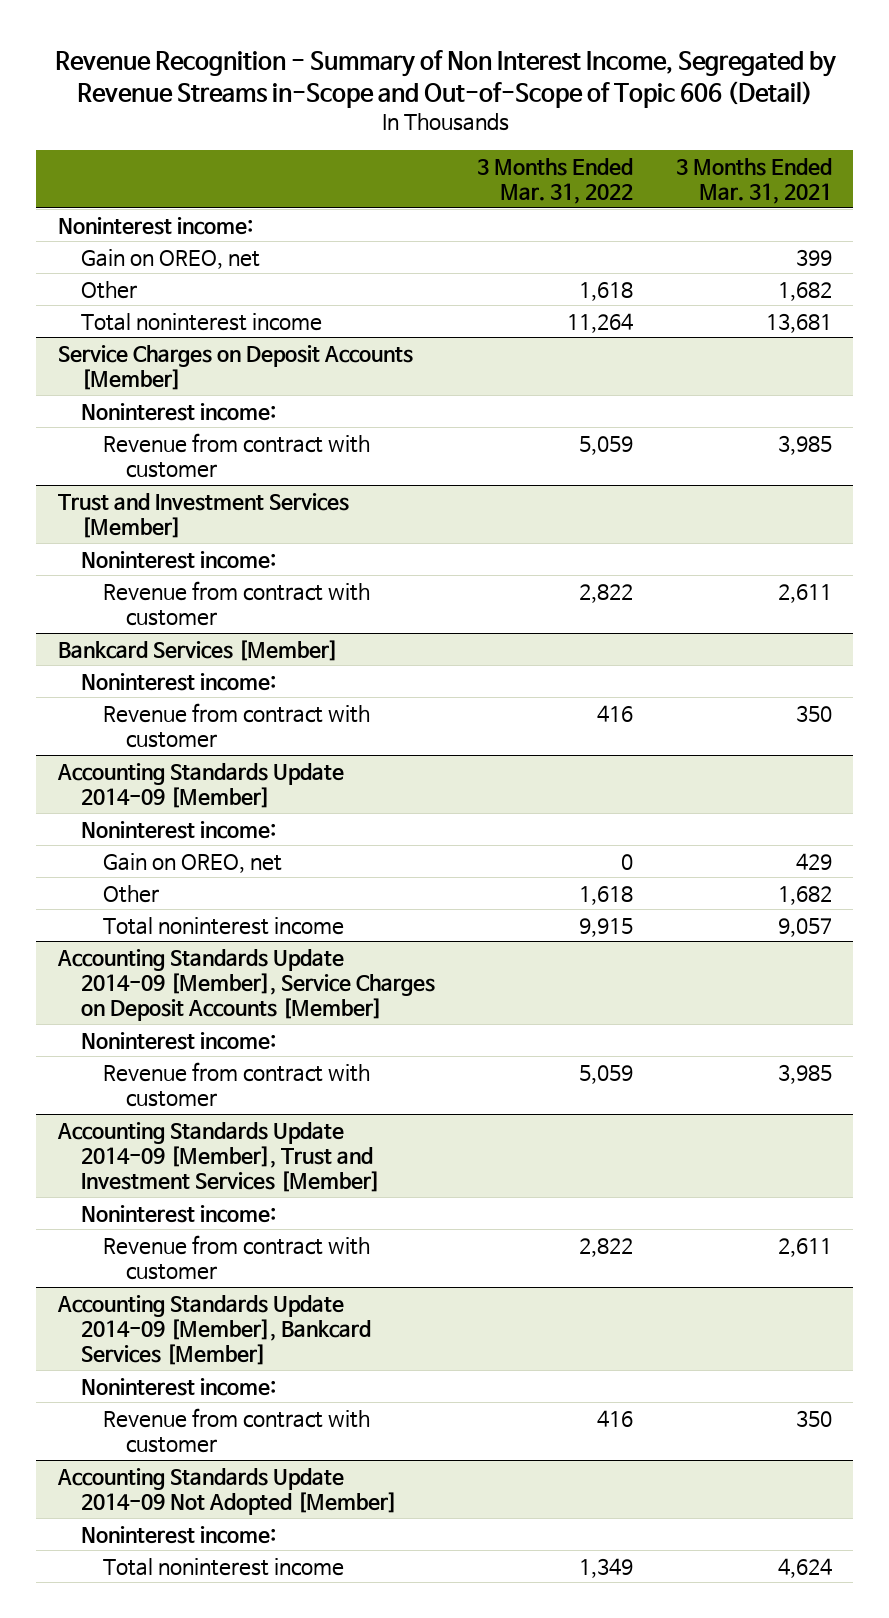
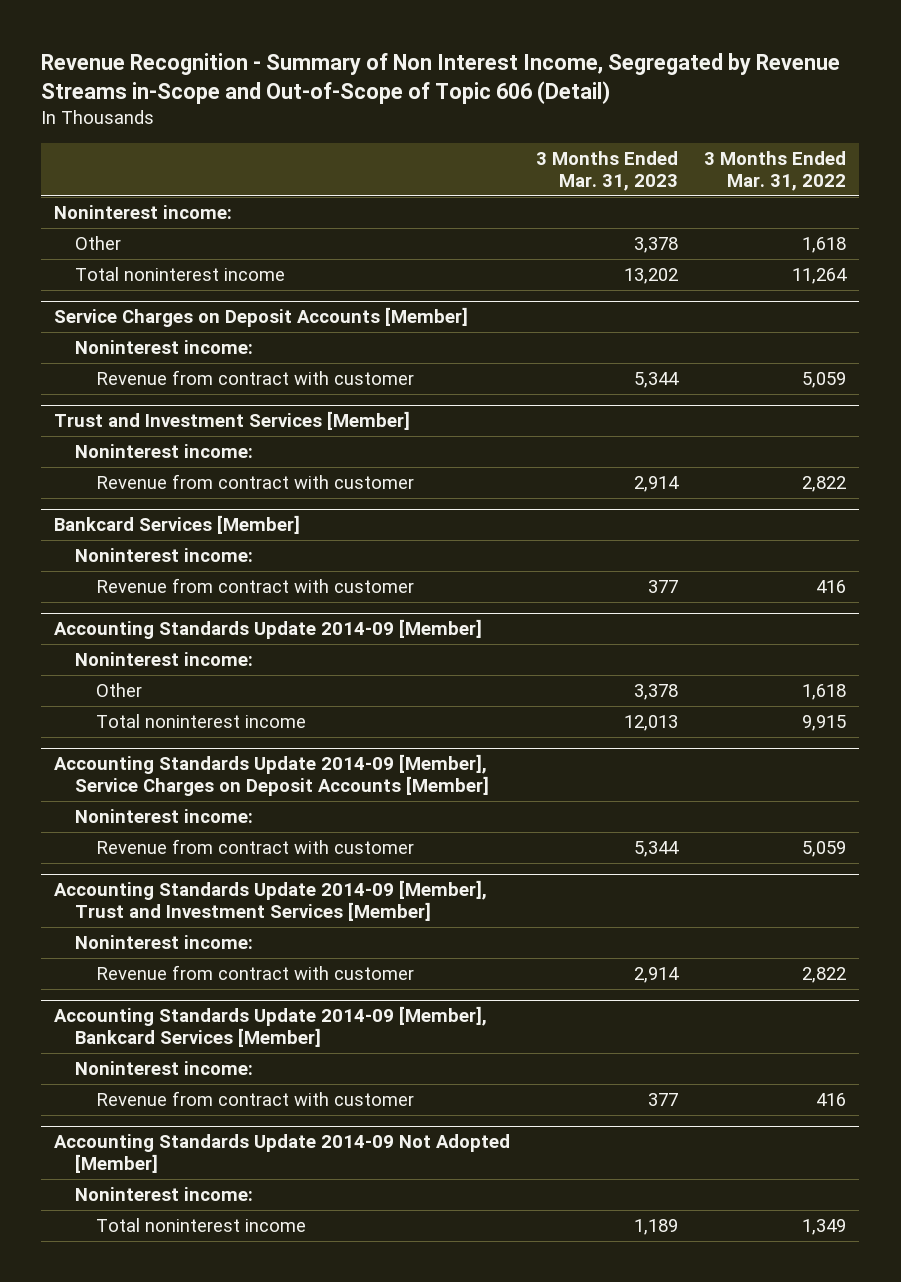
[675,157,832,204] 3 Months Ended Mar. 31, 2021 -> none
none -> [536,150,679,192] 3 Months Ended Mar. 31, 2023
[80,248,260,269] Gain on OREO, net -> none
[103,852,283,873] Gain on OREO, net -> none

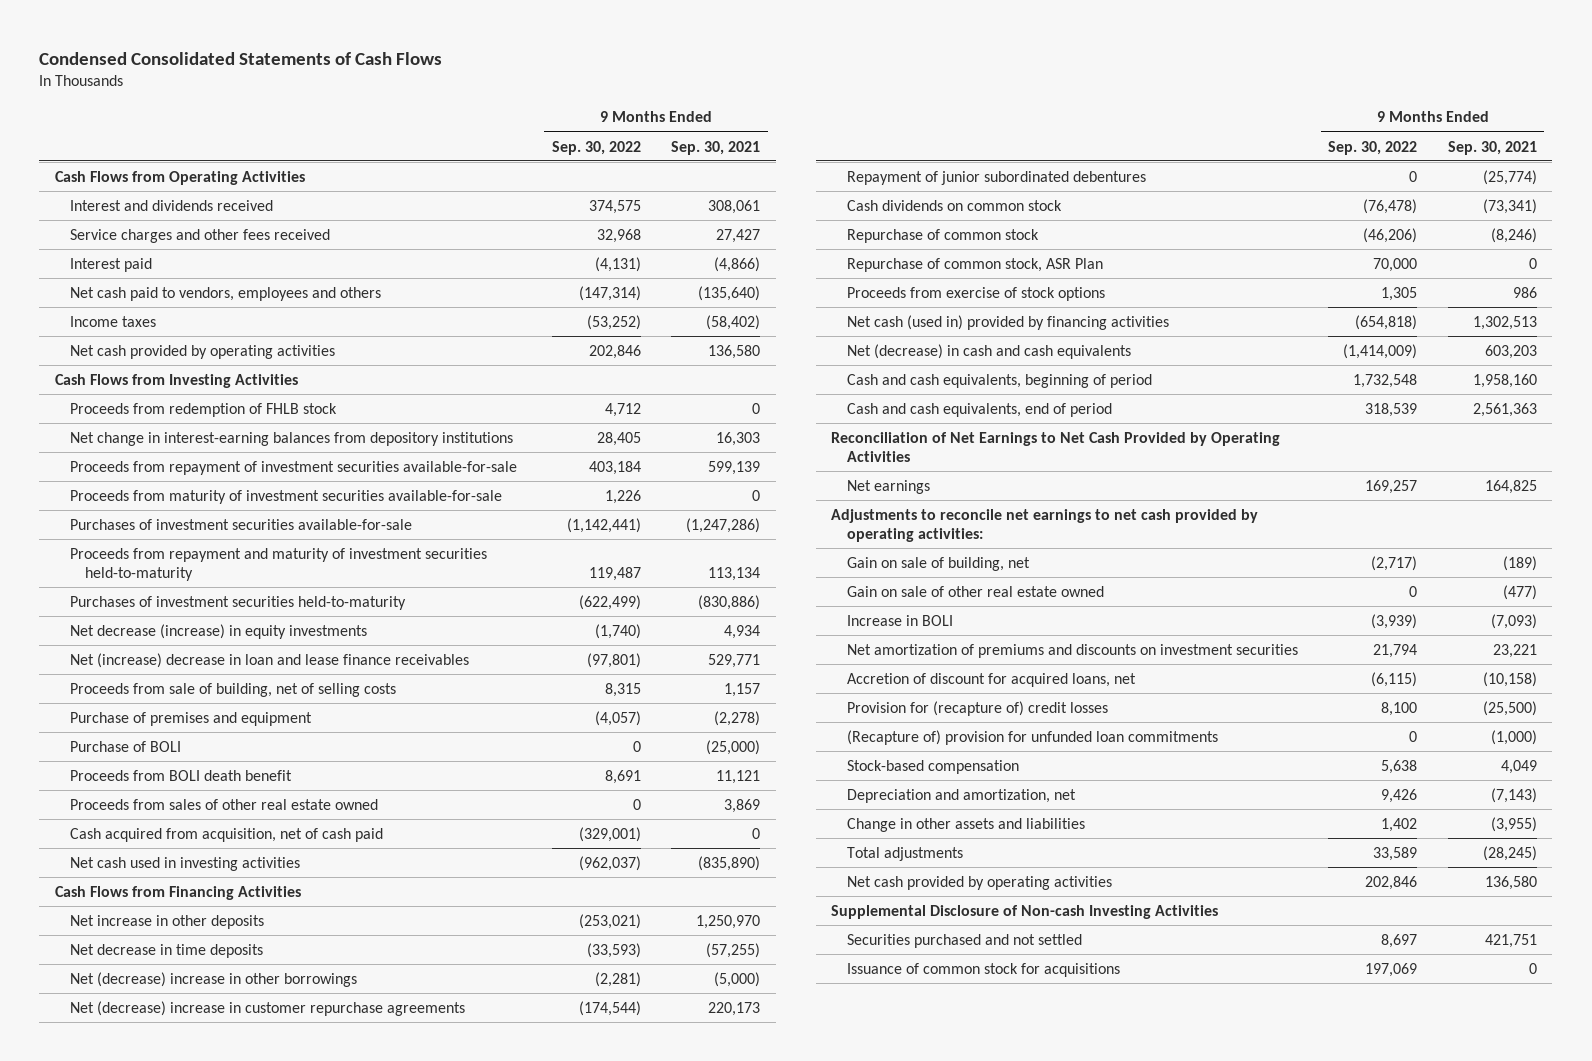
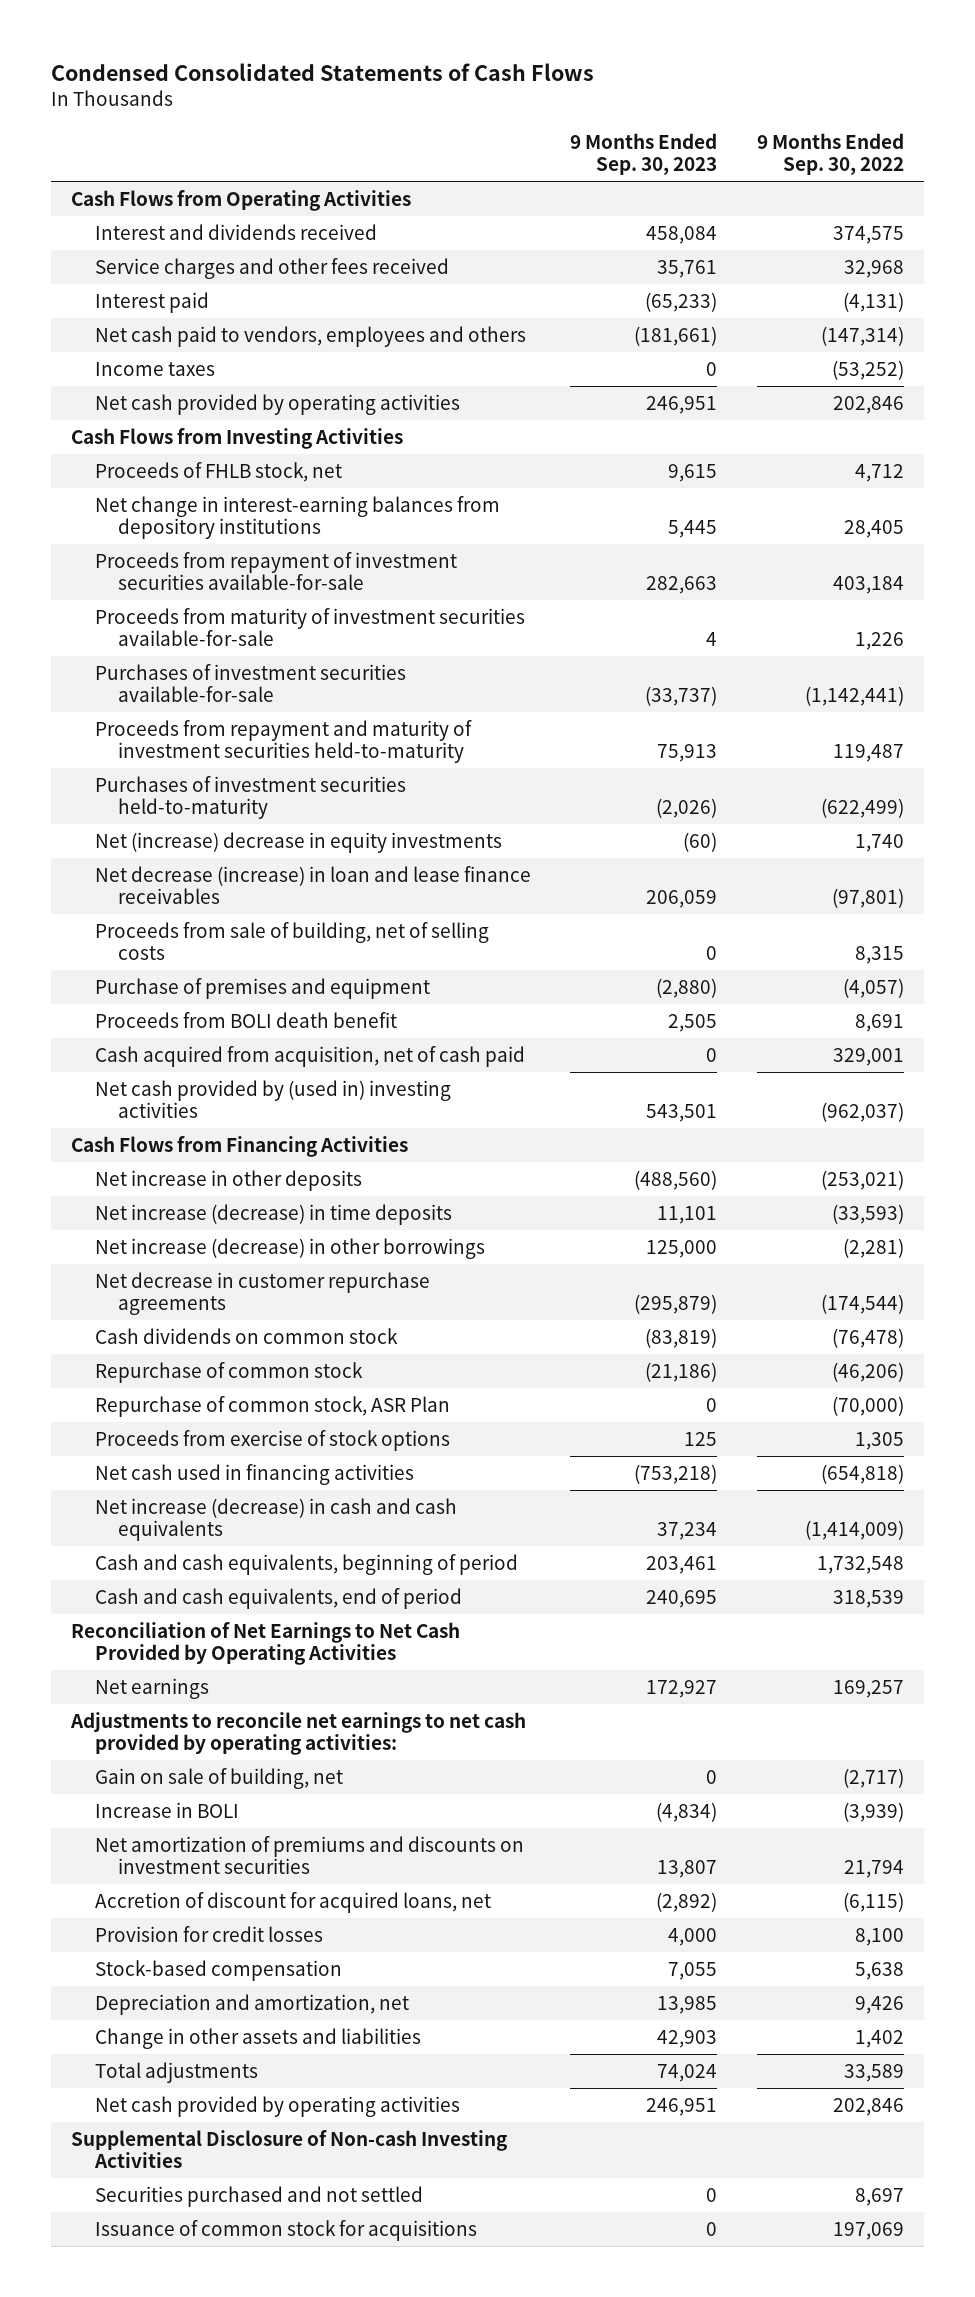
[671,140,761,155] Sep. 30, 2021 -> none
none -> [570,132,718,176] 9 Months Ended Sep. 30, 2023
[70,402,338,417] Proceeds from redemption of FHLB stock -> [94,461,342,482] Proceeds of FHLB stock, net
[70,623,368,639] Net decrease (increase) in equity investments -> [94,831,502,853] Net (increase) decrease in equity investments
[594,623,641,639] (1,740) -> [854,833,904,852] 1,740
[70,652,470,668] Net (increase) decrease in loan and lease finance receivables -> [94,865,531,905] Net decrease (increase) in loan and lease finance receivables
[70,740,182,752] Purchase of BOLI -> none
[70,798,379,810] Proceeds from sales of other real estate owned -> none
[578,826,641,842] (329,001) -> [832,1047,904,1066] 329,001
[70,856,301,871] Net cash used in investing activities -> [94,1079,451,1119] Net cash provided by (used in) investing activities
[846,170,1146,185] Repayment of junior subordinated debentures -> none
[70,943,264,958] Net decrease in time deposits -> [94,1203,452,1225] Net increase (decrease) in time deposits
[70,971,358,987] Net (decrease) increase in other borrowings -> [94,1237,485,1259] Net increase (decrease) in other borrowings
[70,1000,466,1016] Net (decrease) increase in customer repurchase agreements -> [94,1271,430,1316] Net decrease in customer repurchase agreements
[1373,257,1418,272] 70,000 -> [831,1395,904,1416] (70,000)
[846,314,1169,330] Net cash (used in) provided by financing activities -> [94,1463,414,1485] Net cash used in financing activities
[846,343,1131,359] Net (decrease) in cash and cash equivalents -> [94,1497,457,1542] Net increase (decrease) in cash and cash equivalents
[846,585,1104,597] Gain on sale of other real estate owned -> none
[846,729,1218,745] (Recapture of) provision for unfunded loan commitments -> none
[846,700,1108,716] Provision for (recapture of) credit losses -> [94,1925,323,1942] Provision for credit losses

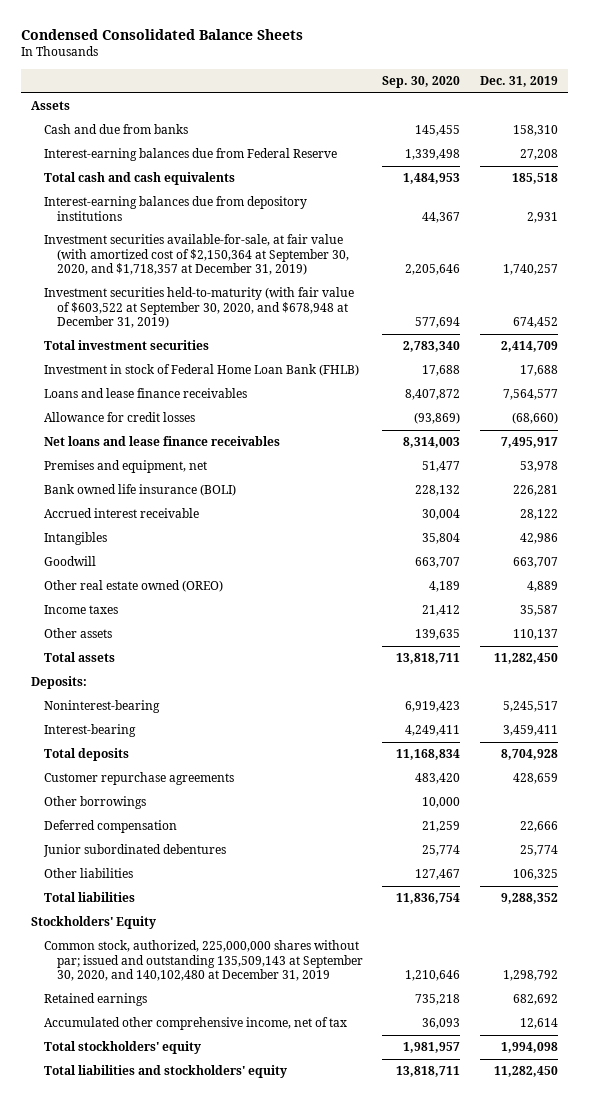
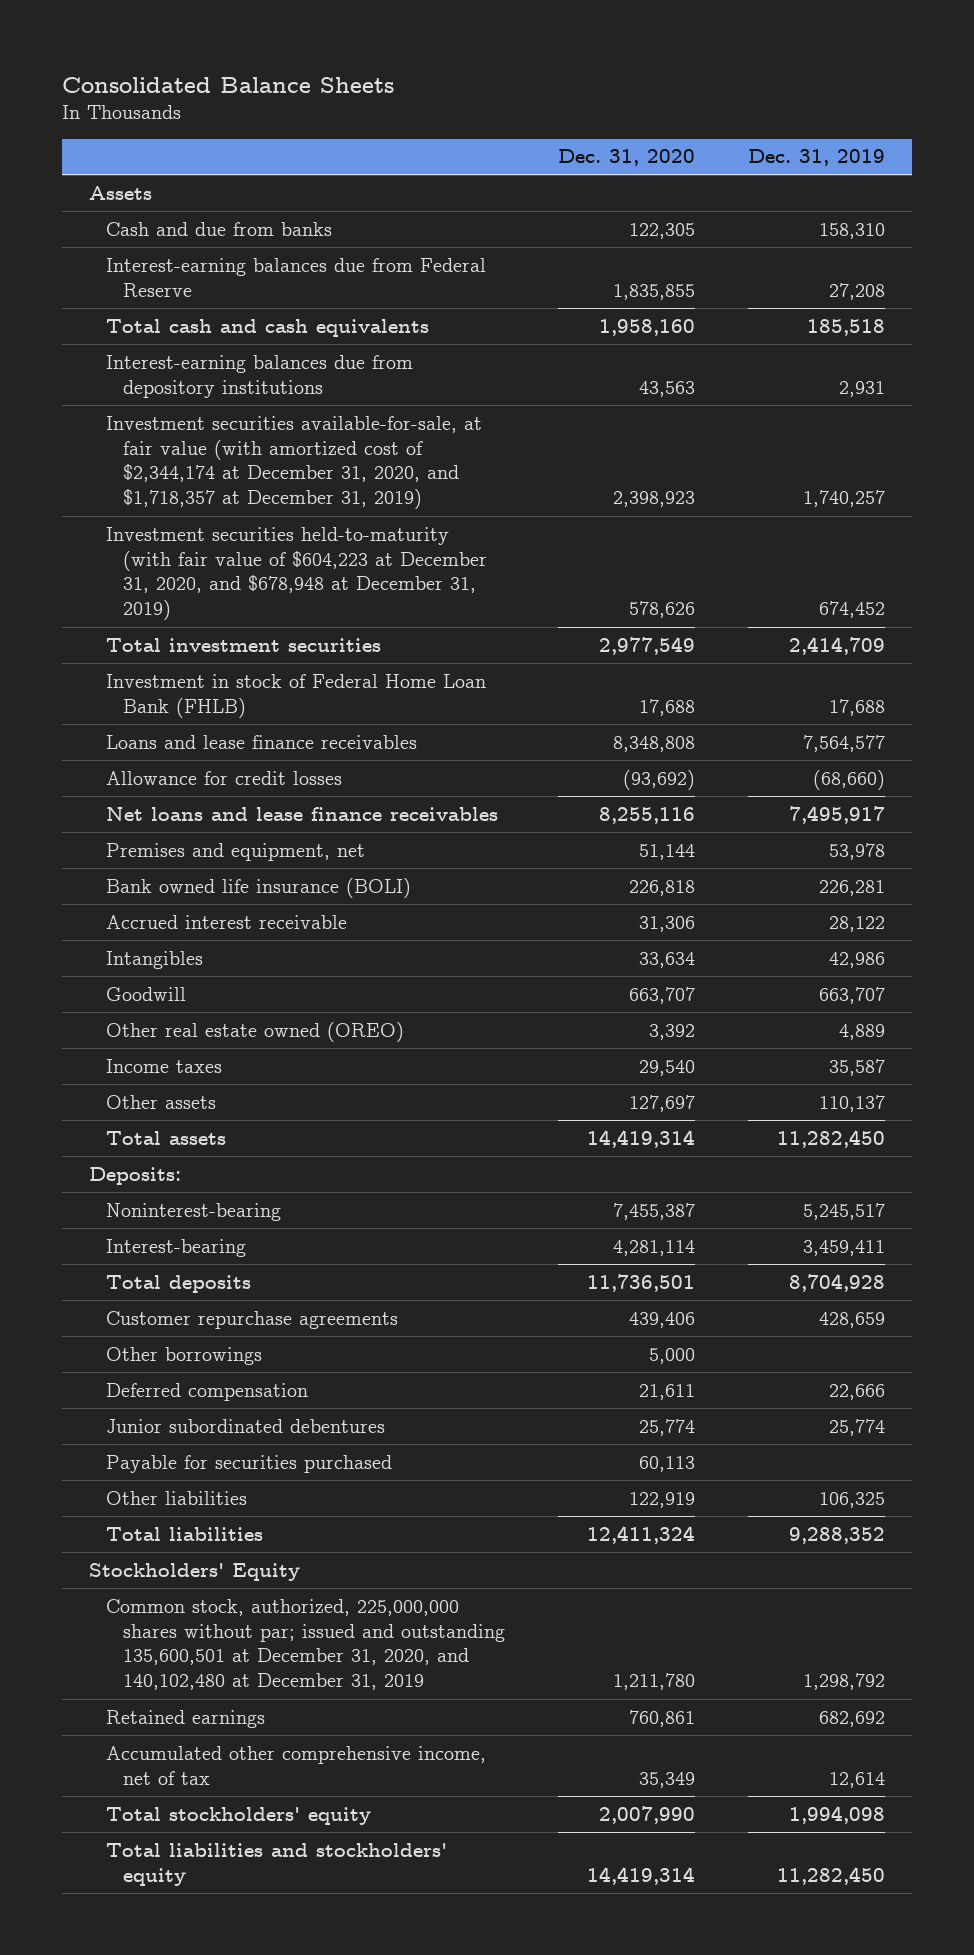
[20,28,303,40] Condensed Consolidated Balance Sheets -> [62,76,395,93] Consolidated Balance Sheets
[382,76,461,89] Sep. 30, 2020 -> none
none -> [557,149,695,167] Dec. 31, 2020
[43,234,349,276] Investment securities available-for-sale, at fair value (with amortized cost of $2,150,364 at September 30, 2020, and $1,718,357 at December 31, 2019) -> [105,415,482,510] Investment securities available-for-sale, at fair value (with amortized cost of $2,344,174 at December 31, 2020, and $1,718,357 at December 31, 2019)
[43,287,354,329] Investment securities held-to-maturity (with fair value of $603,522 at September 30, 2020, and $678,948 at December 31, 2019) -> [105,526,487,621] Investment securities held-to-maturity (with fair value of $604,223 at December 31, 2020, and $678,948 at December 31, 2019)
none -> [105,1454,392,1473] Payable for securities purchased
[43,940,363,982] Common stock, authorized, 225,000,000 shares without par; issued and outstanding 135,509,143 at September 30, 2020, and 140,102,480 at December 31, 2019 -> [105,1598,505,1691] Common stock, authorized, 225,000,000 shares without par; issued and outstanding 135,600,501 at December 31, 2020, and 140,102,480 at December 31, 2019

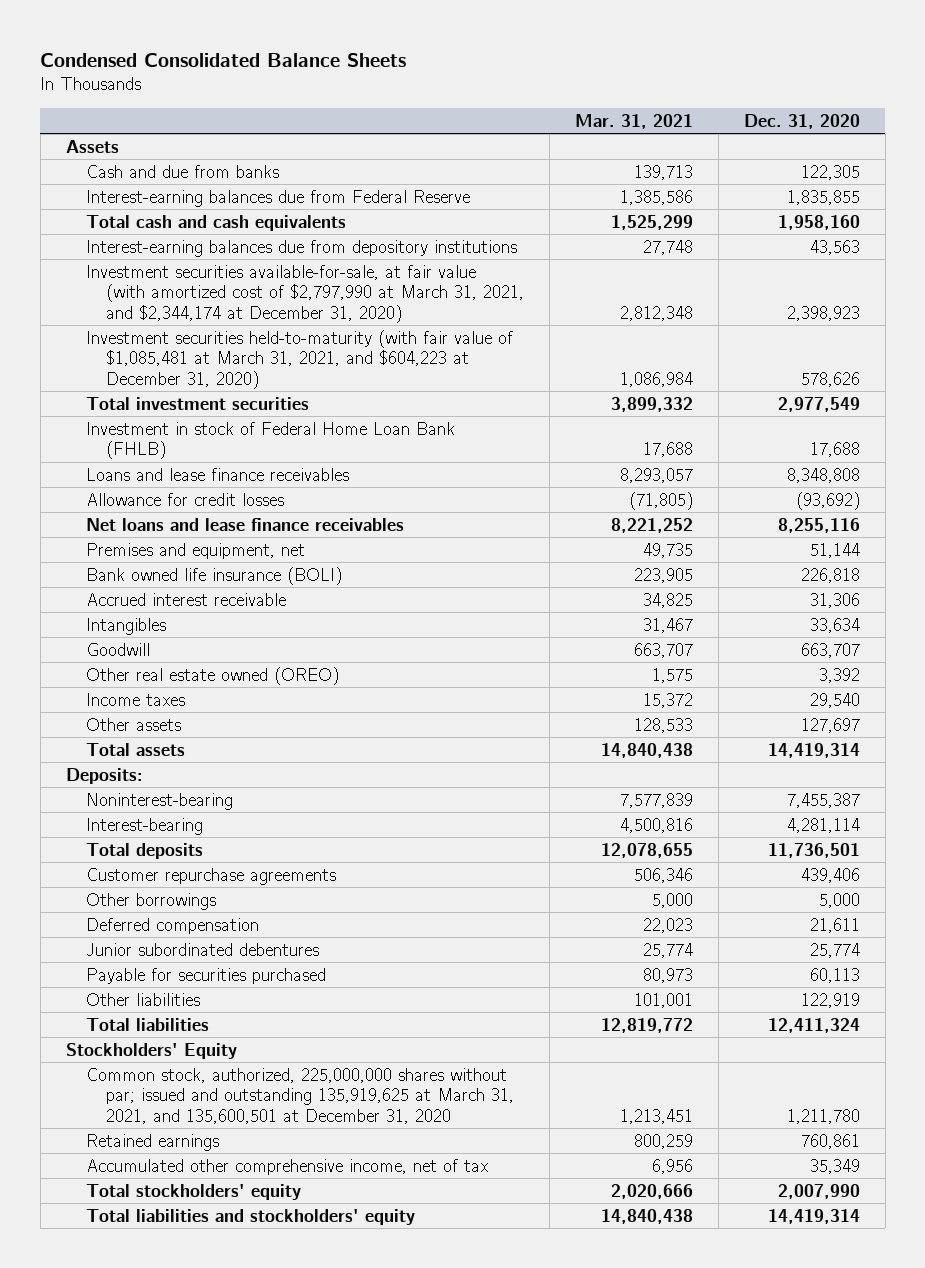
[62,76,395,93] Consolidated Balance Sheets -> [40,53,407,68] Condensed Consolidated Balance Sheets
[748,149,886,167] Dec. 31, 2019 -> none
none -> [574,113,693,129] Mar. 31, 2021
[105,415,482,510] Investment securities available-for-sale, at fair value (with amortized cost of $2,344,174 at December 31, 2020, and $1,718,357 at December 31, 2019) -> [85,264,524,323] Investment securities available-for-sale, at fair value (with amortized cost of $2,797,990 at March 31, 2021, and $2,344,174 at December 31, 2020)
[105,526,487,621] Investment securities held-to-maturity (with fair value of $604,223 at December 31, 2020, and $678,948 at December 31, 2019) -> [85,329,513,389] Investment securities held-to-maturity (with fair value of $1,085,481 at March 31, 2021, and $604,223 at December 31, 2020)
[105,1598,505,1691] Common stock, authorized, 225,000,000 shares without par; issued and outstanding 135,600,501 at December 31, 2020, and 140,102,480 at December 31, 2019 -> [85,1067,514,1124] Common stock, authorized, 225,000,000 shares without par; issued and outstanding 135,919,625 at March 31, 2021, and 135,600,501 at December 31, 2020

